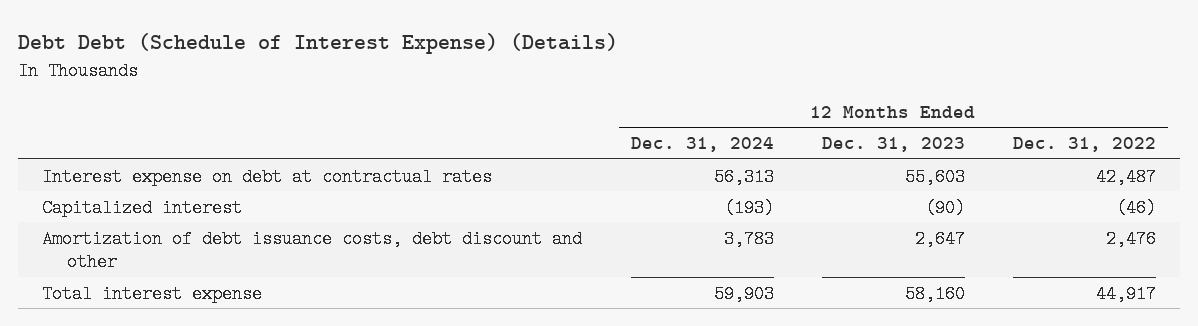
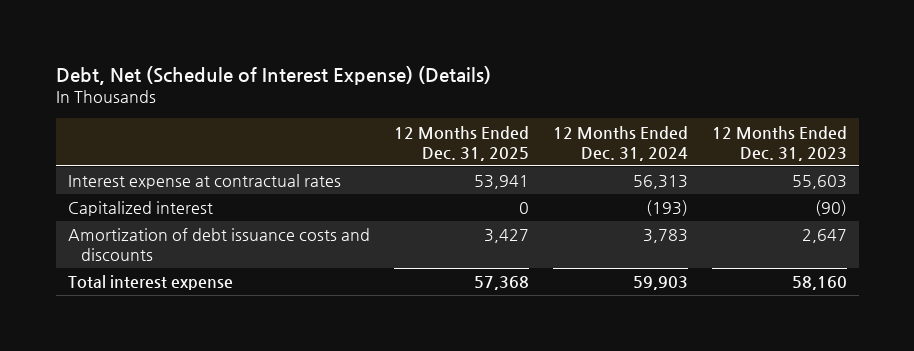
[18,33,619,55] Debt Debt (Schedule of Interest Expense) (Details) -> [55,65,491,85] Debt, Net (Schedule of Interest Expense) (Details)
[1013,137,1157,153] Dec. 31, 2022 -> none
none -> [393,125,529,161] 12 Months Ended Dec. 31, 2025
[42,167,493,186] Interest expense on debt at contractual rates -> [67,174,341,190] Interest expense at contractual rates
[42,229,583,272] Amortization of debt issuance costs, debt discount and other -> [67,228,370,262] Amortization of debt issuance costs and discounts

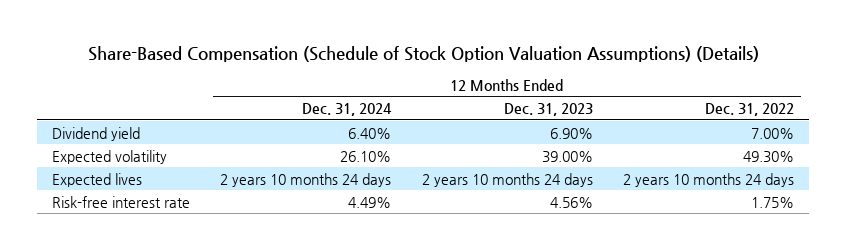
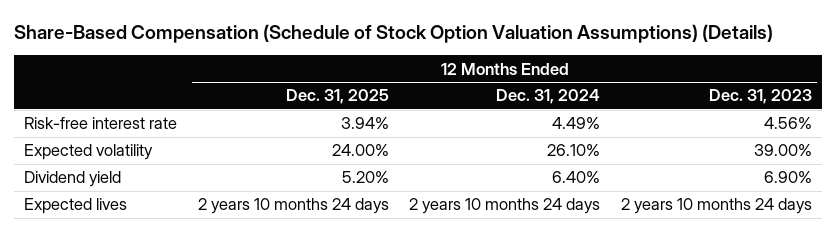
[704,102,794,116] Dec. 31, 2022 -> none
none -> [285,89,389,105] Dec. 31, 2025
[51,195,190,208] Risk-free interest rate -> [23,117,177,130] Risk-free interest rate
[51,126,140,141] Dividend yield -> [23,171,121,188] Dividend yield

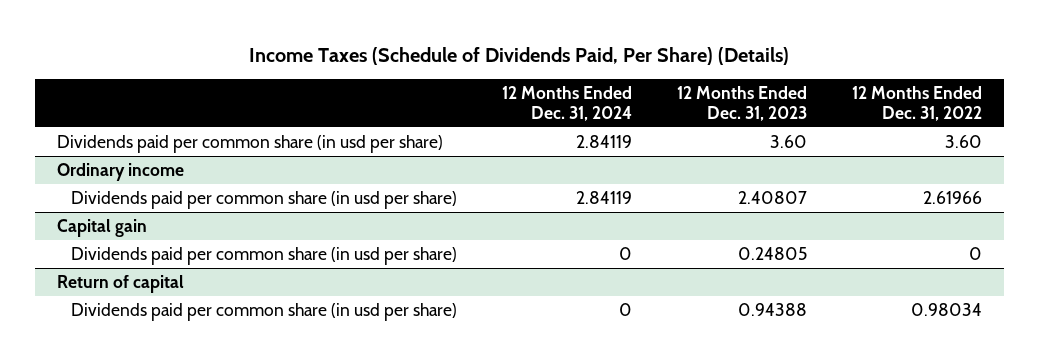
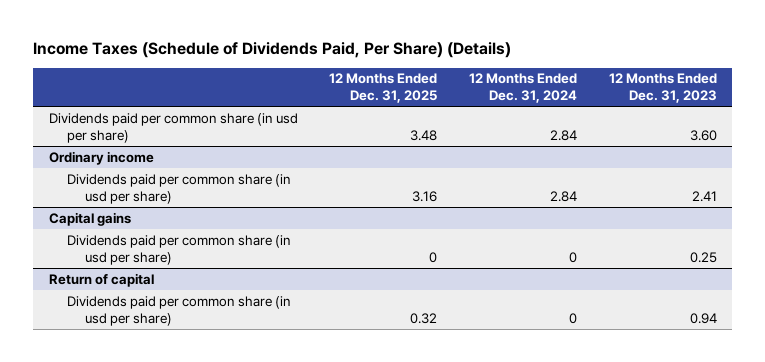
[851,85,982,122] 12 Months Ended Dec. 31, 2022 -> none
none -> [329,73,438,104] 12 Months Ended Dec. 31, 2025
[575,134,632,148] 2.84119 -> [549,129,577,141] 2.84
[575,190,632,204] 2.84119 -> [549,190,577,202] 2.84
[737,190,807,204] 2.40807 -> [691,190,717,202] 2.41
[57,218,148,237] Capital gain -> [48,211,131,226] Capital gains
[737,246,807,260] 0.24805 -> [689,251,717,263] 0.25
[737,302,807,316] 0.94388 -> [689,312,717,324] 0.94

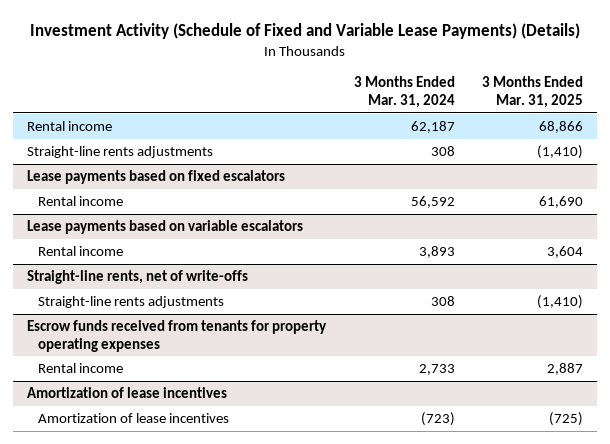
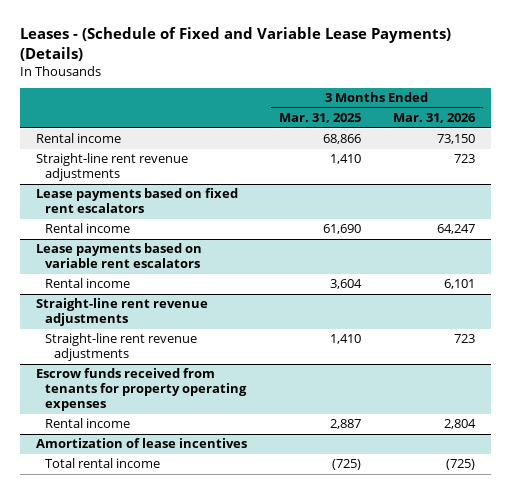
[30,23,581,40] Investment Activity (Schedule of Fixed and Variable Lease Payments) (Details) -> [20,27,452,61] Leases - (Schedule of Fixed and Variable Lease Payments) (Details)
[353,76,455,109] 3 Months Ended Mar. 31, 2024 -> none
none -> [393,113,477,124] Mar. 31, 2026
[27,145,214,158] Straight-line rents adjustments -> [36,153,189,182] Straight-line rent revenue adjustments
[536,144,583,159] (1,410) -> [330,154,362,165] 1,410
[27,169,286,184] Lease payments based on fixed escalators -> [36,188,239,214] Lease payments based on fixed rent escalators
[27,219,304,234] Lease payments based on variable escalators -> [36,243,203,269] Lease payments based on variable rent escalators
[27,269,249,284] Straight-line rents, net of write-offs -> [36,298,209,327] Straight-line rent revenue adjustments
[38,295,225,308] Straight-line rents adjustments -> [45,333,198,362] Straight-line rent revenue adjustments
[536,294,583,309] (1,410) -> [330,334,362,345] 1,410
[38,412,230,423] Amortization of lease incentives -> [45,458,161,469] Total rental income

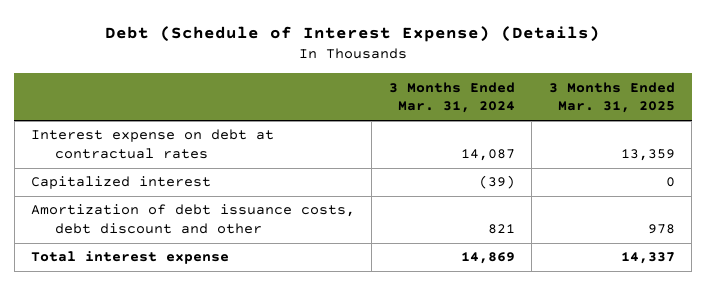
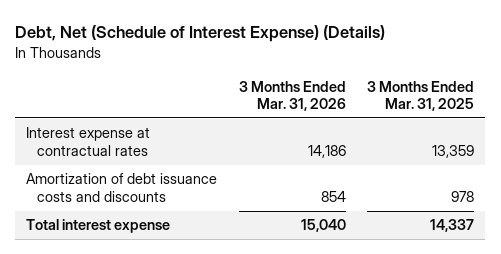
[104,25,600,42] Debt (Schedule of Interest Expense) (Details) -> [15,25,386,43] Debt, Net (Schedule of Interest Expense) (Details)
[388,81,515,114] 3 Months Ended Mar. 31, 2024 -> none
none -> [238,80,346,112] 3 Months Ended Mar. 31, 2026
[30,176,211,190] Capitalized interest -> none
[30,129,274,160] Interest expense on debt at contractual rates -> [26,127,151,156] Interest expense at contractual rates
[30,204,355,235] Amortization of debt issuance costs, debt discount and other -> [26,173,218,202] Amortization of debt issuance costs and discounts

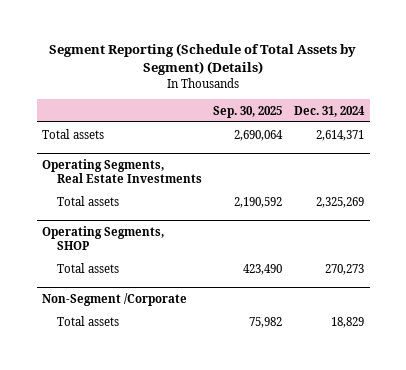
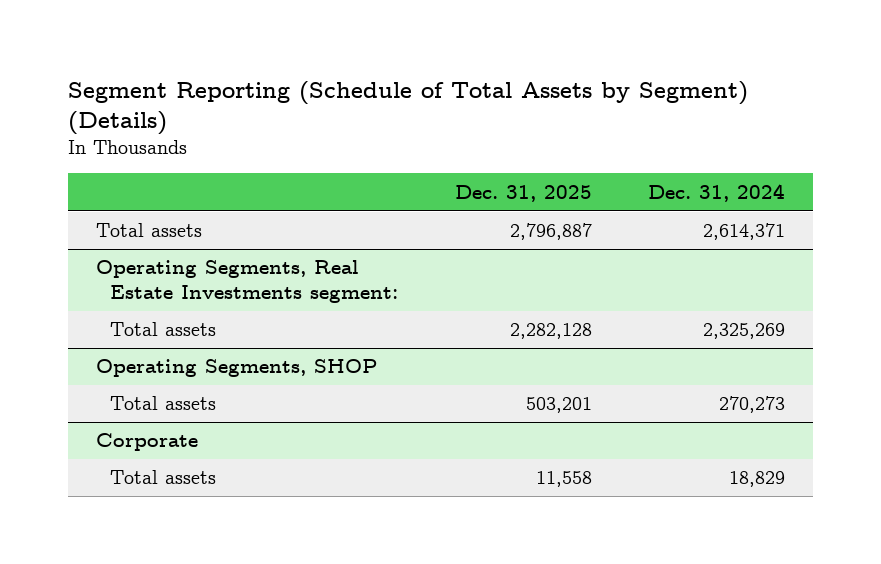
[213,105,283,118] Sep. 30, 2025 -> none
none -> [454,184,592,202] Dec. 31, 2025
[42,158,202,184] Operating Segments, Real Estate Investments -> [95,260,399,303] Operating Segments, Real Estate Investments segment:
[42,292,188,306] Non-Segment /Corporate -> [95,433,198,452] Corporate

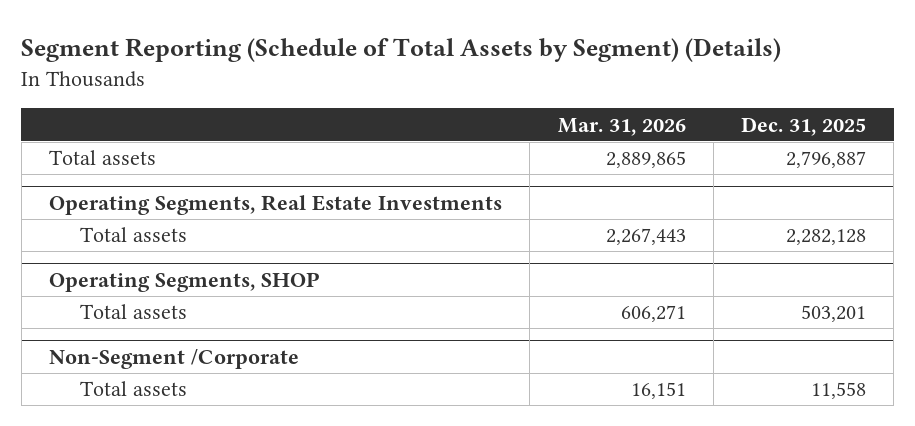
[648,183,786,202] Dec. 31, 2024 -> none
none -> [557,117,686,136] Mar. 31, 2026
[95,260,399,303] Operating Segments, Real Estate Investments segment: -> [49,195,503,216] Operating Segments, Real Estate Investments
[95,433,198,452] Corporate -> [49,349,300,370] Non-Segment /Corporate

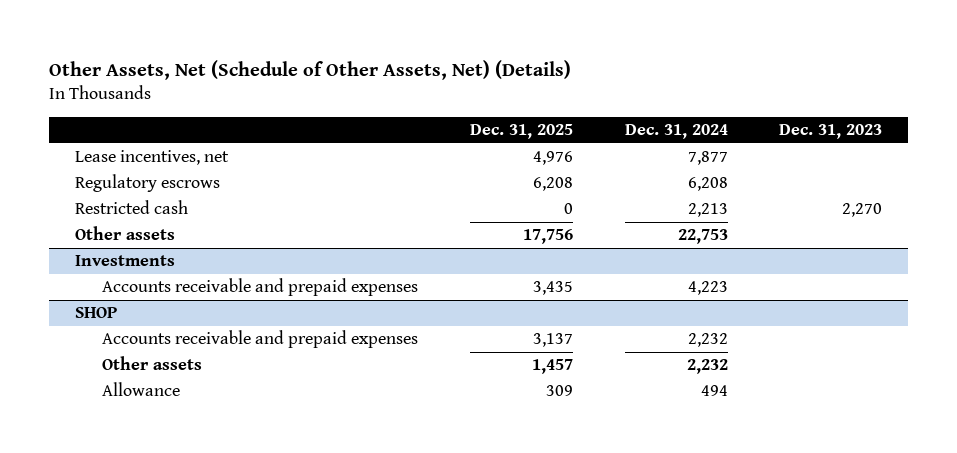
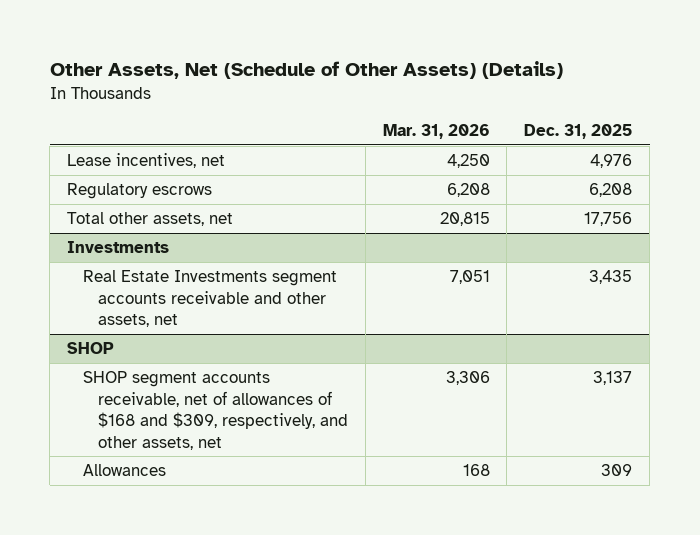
[48,59,571,80] Other Assets, Net (Schedule of Other Assets, Net) (Details) -> [49,61,563,80] Other Assets, Net (Schedule of Other Assets) (Details)
[624,124,728,140] Dec. 31, 2024 -> none
[779,124,883,140] Dec. 31, 2023 -> none
none -> [382,124,490,140] Mar. 31, 2026
[74,200,188,215] Restricted cash -> none
[74,226,175,241] Other assets -> [67,212,234,227] Total other assets, net
[101,278,418,297] Accounts receivable and prepaid expenses -> [82,270,337,328] Real Estate Investments segment accounts receivable and other assets, net
[101,356,202,371] Other assets -> none
[101,330,418,349] Accounts receivable and prepaid expenses -> [82,371,348,450] SHOP segment accounts receivable, net of allowances of $168 and $309, respectively, and other assets, net
[101,382,180,397] Allowance -> [82,464,166,477] Allowances

